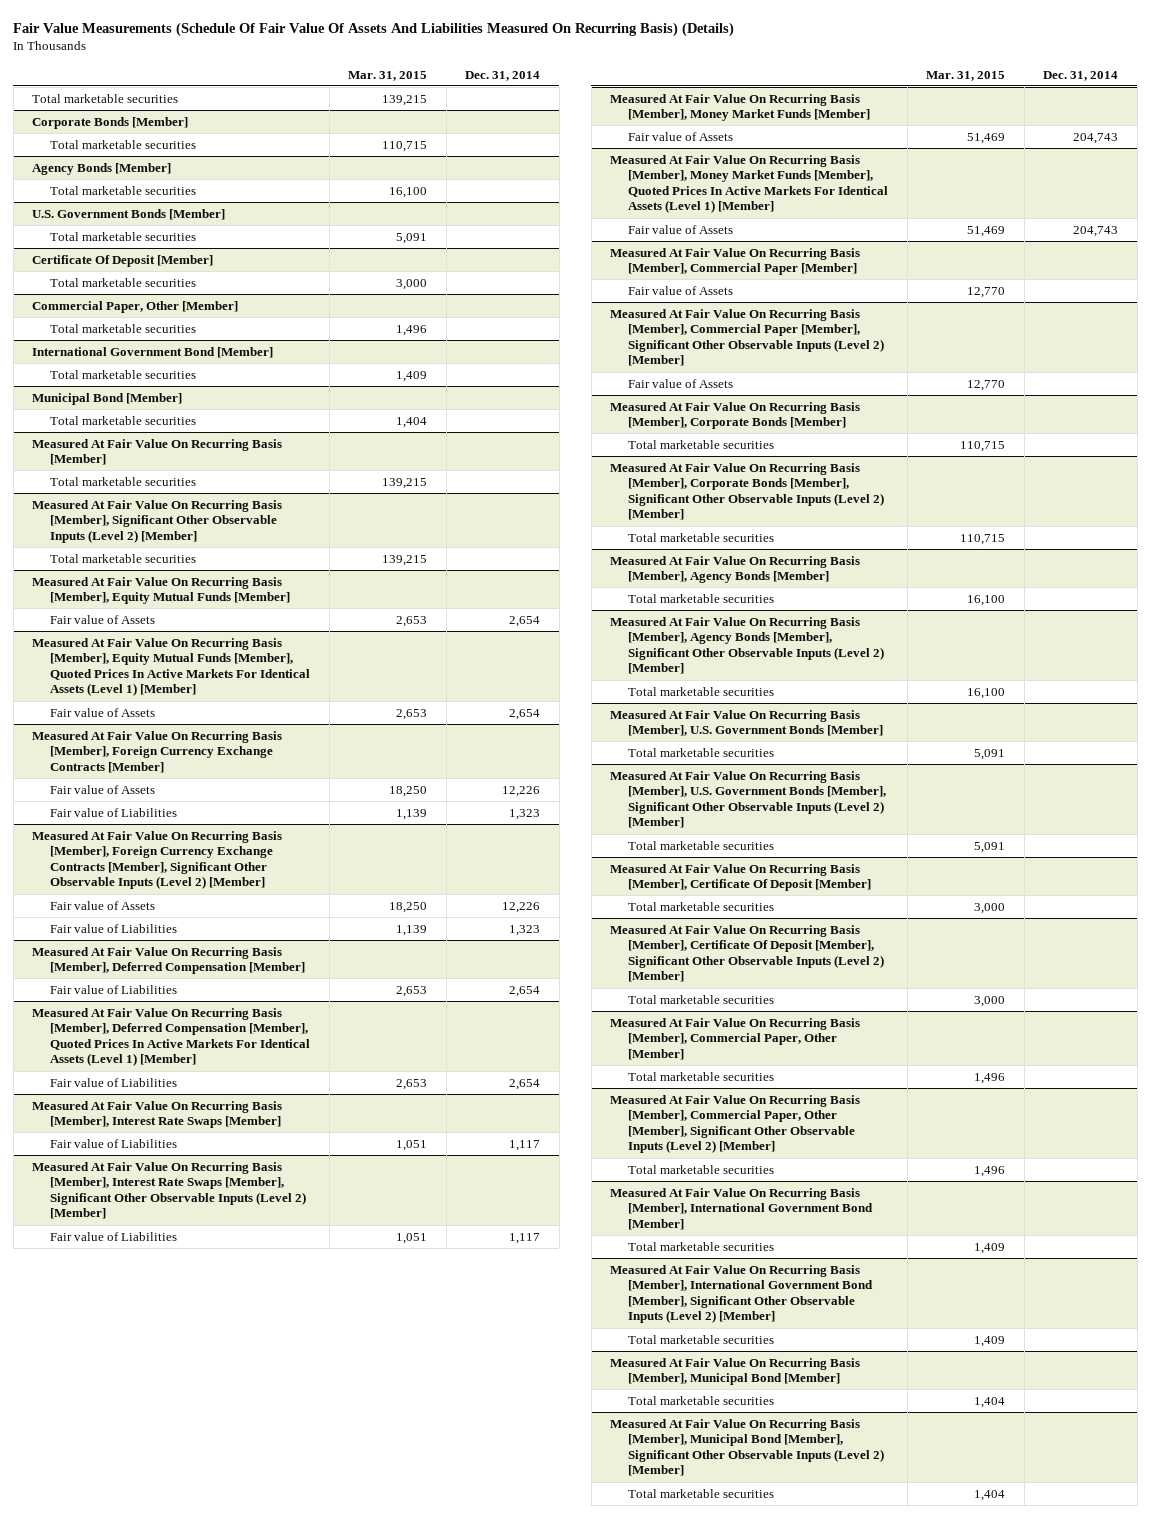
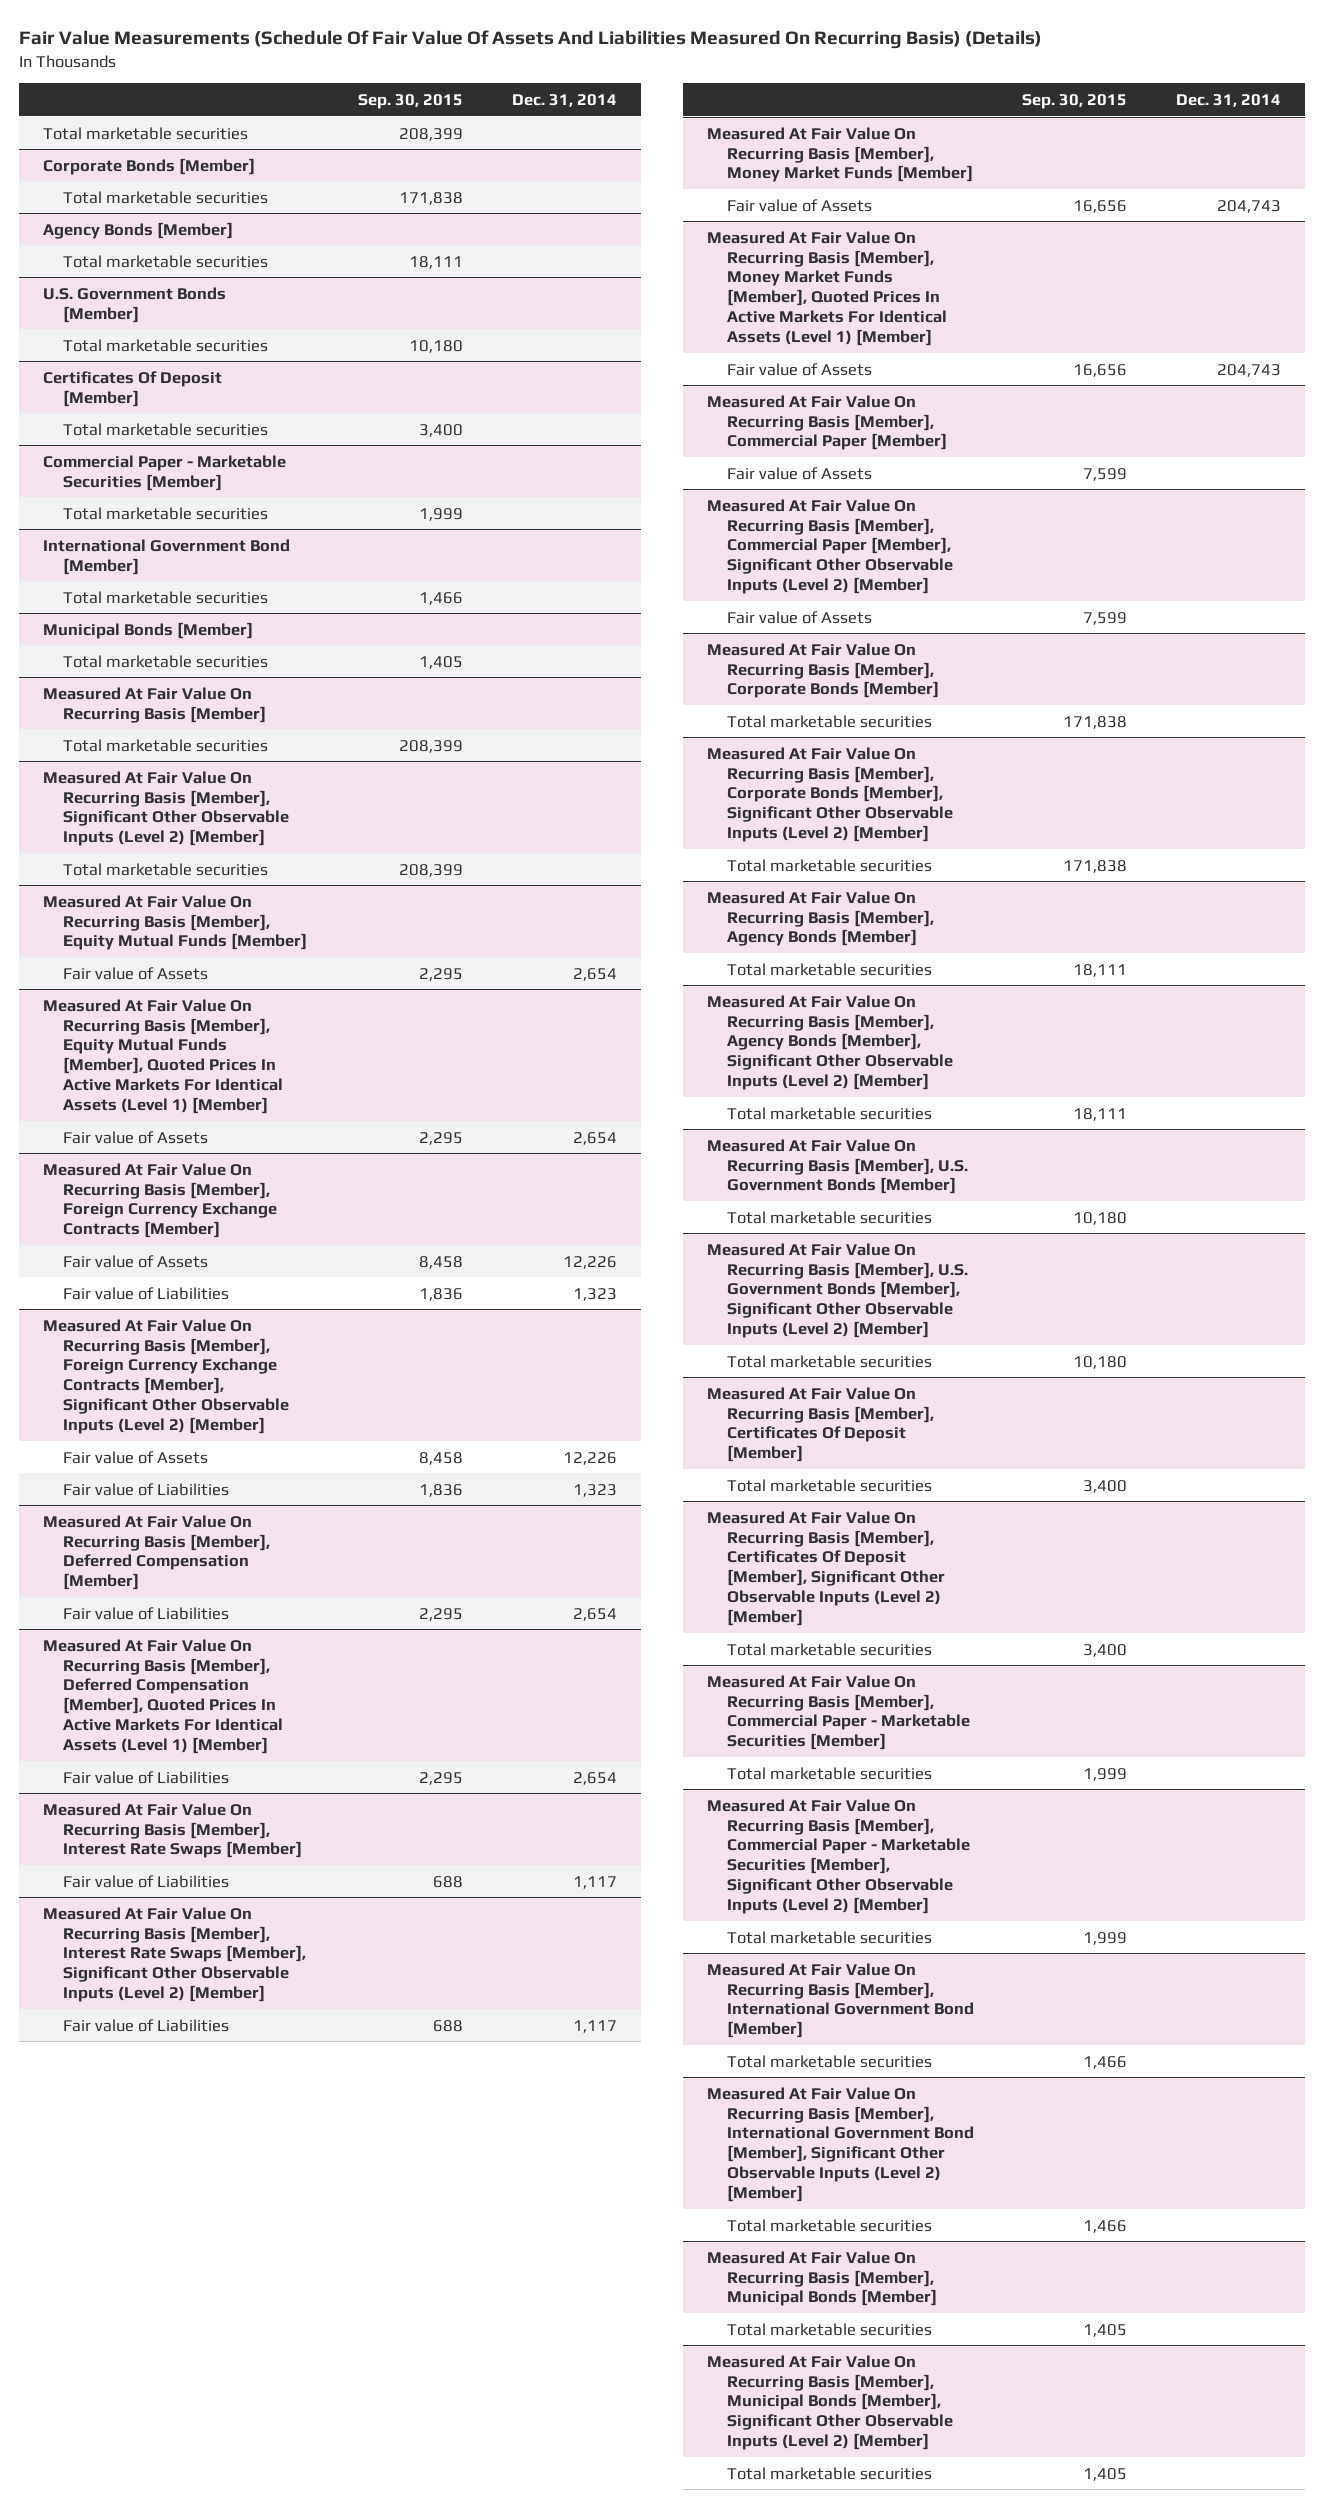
[348,70,428,81] Mar. 31, 2015 -> none
none -> [358,93,464,109] Sep. 30, 2015
[32,254,214,267] Certificate Of Deposit [Member] -> [42,370,222,407] Certificates Of Deposit [Member]
[32,300,239,313] Commercial Paper, Other [Member] -> [42,454,286,491] Commercial Paper - Marketable Securities [Member]
[32,392,183,405] Municipal Bond [Member] -> [42,621,253,639] Municipal Bonds [Member]
[610,863,872,892] Measured At Fair Value On Recurring Basis [Member], Certificate Of Deposit [Member] -> [706,1386,934,1463] Measured At Fair Value On Recurring Basis [Member], Certificates Of Deposit [Member]
[610,924,885,983] Measured At Fair Value On Recurring Basis [Member], Certificate Of Deposit [Member], Significant Other Observable Inputs (Level 2) [Member] -> [706,1510,945,1627] Measured At Fair Value On Recurring Basis [Member], Certificates Of Deposit [Member], Significant Other Observable Inputs (Level 2) [Member]
[610,1017,861,1060] Measured At Fair Value On Recurring Basis [Member], Commercial Paper, Other [Member] -> [706,1674,970,1751] Measured At Fair Value On Recurring Basis [Member], Commercial Paper - Marketable Securities [Member]
[610,1094,861,1154] Measured At Fair Value On Recurring Basis [Member], Commercial Paper, Other [Member], Significant Other Observable Inputs (Level 2) [Member] -> [706,1798,970,1915] Measured At Fair Value On Recurring Basis [Member], Commercial Paper - Marketable Securities [Member], Significant Other Observable Inputs (Level 2) [Member]
[610,1357,861,1386] Measured At Fair Value On Recurring Basis [Member], Municipal Bond [Member] -> [706,2250,937,2307] Measured At Fair Value On Recurring Basis [Member], Municipal Bonds [Member]
[610,1418,885,1477] Measured At Fair Value On Recurring Basis [Member], Municipal Bond [Member], Significant Other Observable Inputs (Level 2) [Member] -> [706,2354,953,2451] Measured At Fair Value On Recurring Basis [Member], Municipal Bonds [Member], Significant Other Observable Inputs (Level 2) [Member]

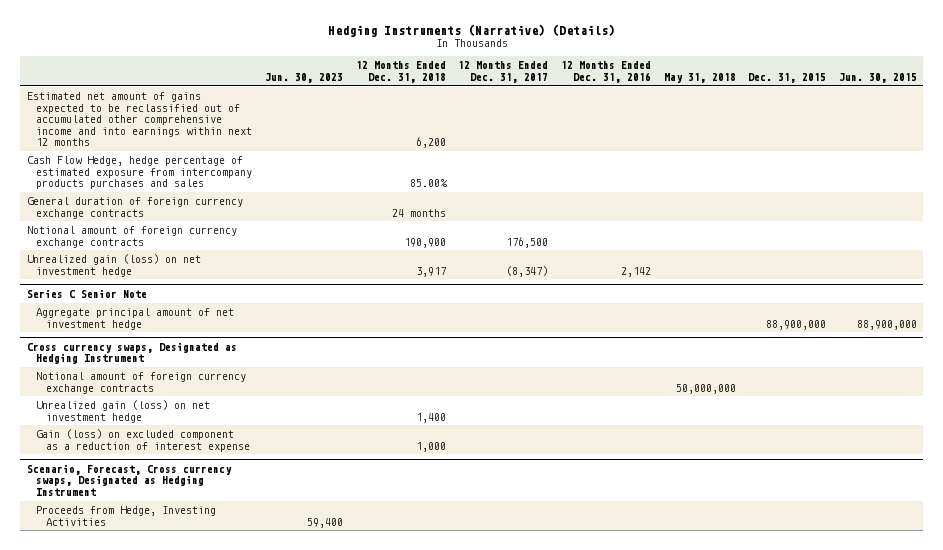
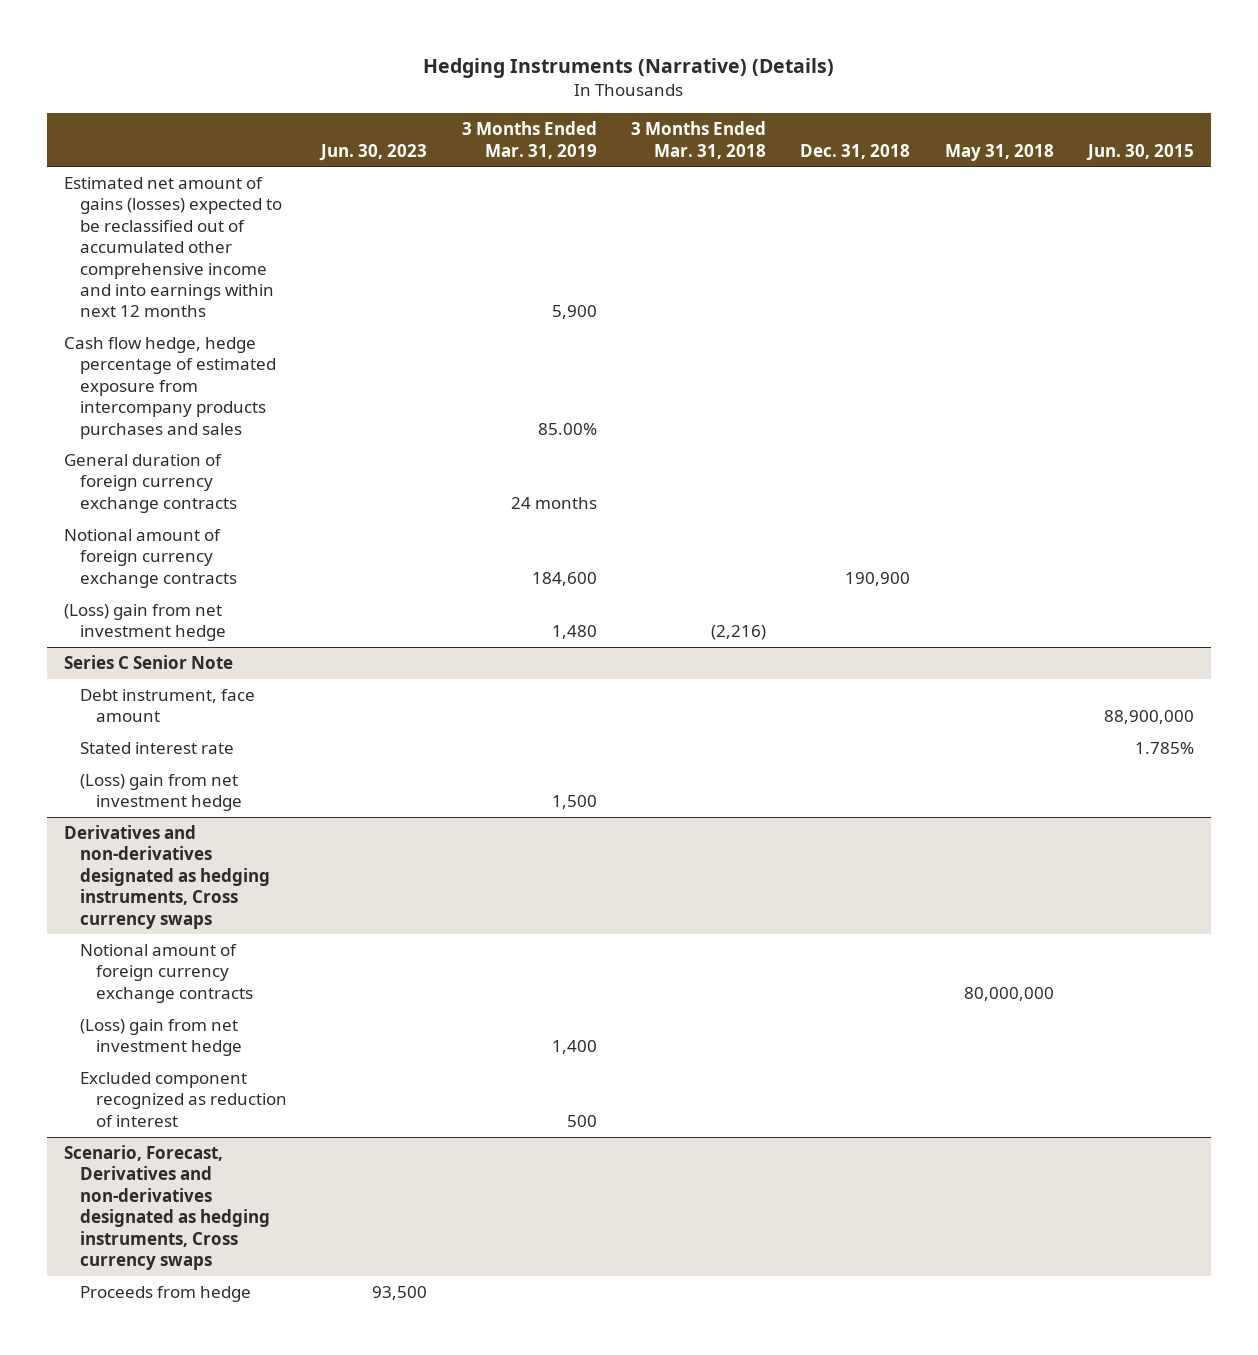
[355,61,446,83] 12 Months Ended Dec. 31, 2018 -> none
[458,61,549,83] 12 Months Ended Dec. 31, 2017 -> none
[560,61,651,83] 12 Months Ended Dec. 31, 2016 -> none
[748,72,827,83] Dec. 31, 2015 -> none
none -> [461,121,597,159] 3 Months Ended Mar. 31, 2019
none -> [630,121,766,159] 3 Months Ended Mar. 31, 2018
none -> [800,143,911,159] Dec. 31, 2018
[26,92,253,147] Estimated net amount of gains expected to be reclassified out of accumulated other comprehensive income and into earnings within next 12 months -> [64,176,283,318] Estimated net amount of gains (losses) expected to be reclassified out of accumulated other comprehensive income and into earnings within next 12 months
[26,156,253,190] Cash Flow Hedge, hedge percentage of estimated exposure from intercompany products purchases and sales -> [64,336,277,439] Cash flow hedge, hedge percentage of estimated exposure from intercompany products purchases and sales
[26,254,201,277] Unrealized gain (loss) on net investment hedge -> [64,603,227,642] (Loss) gain from net investment hedge
[36,308,235,330] Aggregate principal amount of net investment hedge -> [80,688,256,723] Debt instrument, face amount
none -> [80,741,235,754] Stated interest rate
none -> [80,773,242,812] (Loss) gain from net investment hedge
[26,341,237,365] Cross currency swaps, Designated as Hedging Instrument -> [64,824,271,929] Derivatives and non-derivatives designated as hedging instruments, Cross currency swaps
[675,383,736,394] 50,000,000 -> [963,986,1054,1001] 80,000,000
[36,400,211,423] Unrealized gain (loss) on net investment hedge -> [80,1018,242,1057] (Loss) gain from net investment hedge
[36,429,250,452] Gain (loss) on excluded component as a reduction of interest expense -> [80,1071,287,1127] Excluded component recognized as reduction of interest
[26,463,232,496] Scenario, Forecast, Cross currency swaps, Designated as Hedging Instrument -> [64,1144,271,1270] Scenario, Forecast, Derivatives and non-derivatives designated as hedging instruments, Cross currency swaps
[36,506,217,526] Proceeds from Hedge, Investing Activities -> [80,1285,252,1302] Proceeds from hedge
[306,517,343,528] 59,400 -> [372,1285,428,1300] 93,500

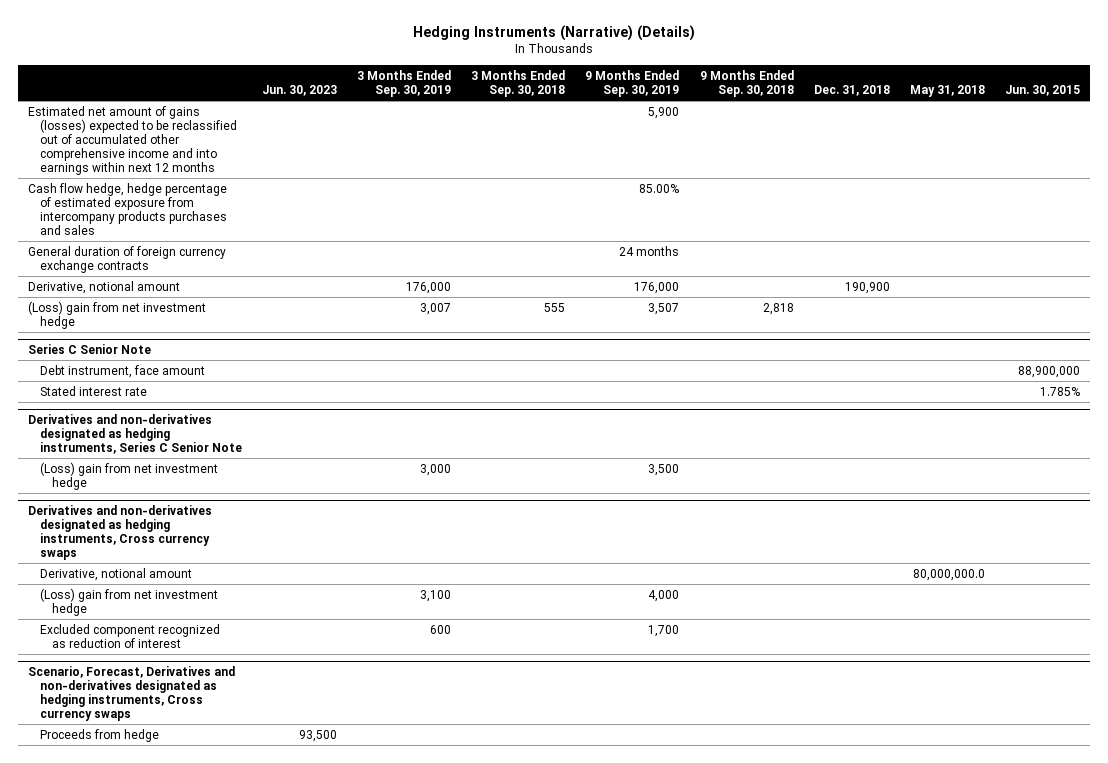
[461,121,597,159] 3 Months Ended Mar. 31, 2019 -> none
[630,121,766,159] 3 Months Ended Mar. 31, 2018 -> none
none -> [357,69,452,97] 3 Months Ended Sep. 30, 2019
none -> [471,69,566,97] 3 Months Ended Sep. 30, 2018
none -> [585,69,680,97] 9 Months Ended Sep. 30, 2019
none -> [699,69,794,97] 9 Months Ended Sep. 30, 2018
[64,528,238,588] Notional amount of foreign currency exchange contracts -> [27,280,180,294] Derivative, notional amount
[80,773,242,812] (Loss) gain from net investment hedge -> none
none -> [27,413,243,455] Derivatives and non-derivatives designated as hedging instruments, Series C Senior Note
none -> [40,461,219,490] (Loss) gain from net investment hedge
[80,943,253,1003] Notional amount of foreign currency exchange contracts -> none
none -> [40,567,193,581] Derivative, notional amount

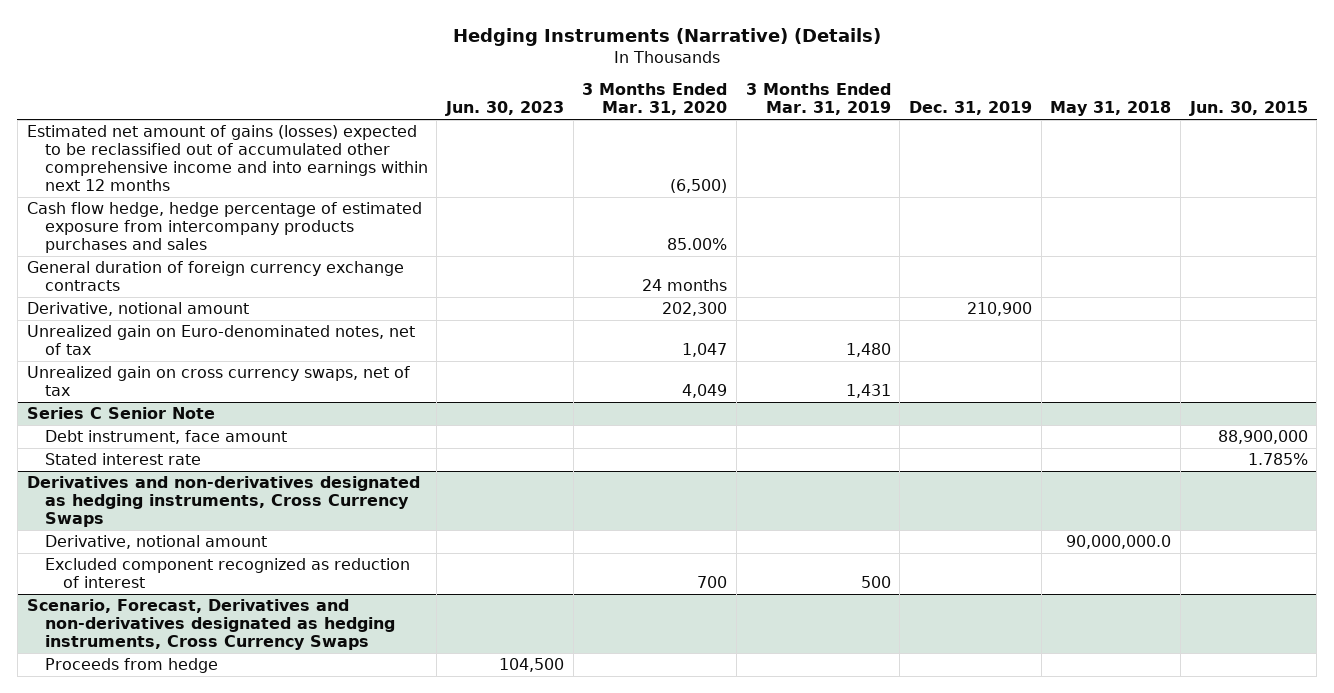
[357,69,452,97] 3 Months Ended Sep. 30, 2019 -> none
[471,69,566,97] 3 Months Ended Sep. 30, 2018 -> none
[585,69,680,97] 9 Months Ended Sep. 30, 2019 -> none
[699,69,794,97] 9 Months Ended Sep. 30, 2018 -> none
[813,84,890,96] Dec. 31, 2018 -> none
none -> [582,83,728,116] 3 Months Ended Mar. 31, 2020
none -> [745,83,891,116] 3 Months Ended Mar. 31, 2019
none -> [908,101,1032,116] Dec. 31, 2019
[27,300,206,329] (Loss) gain from net investment hedge -> none
none -> [26,325,415,356] Unrealized gain on Euro-denominated notes, net of tax
none -> [26,366,410,397] Unrealized gain on cross currency swaps, net of tax
[27,413,243,455] Derivatives and non-derivatives designated as hedging instruments, Series C Senior Note -> none
[40,461,219,490] (Loss) gain from net investment hedge -> none
[40,587,219,616] (Loss) gain from net investment hedge -> none
[27,504,212,561] Derivatives and non-derivatives designated as hedging instruments, Cross currency swaps -> [26,476,420,528] Derivatives and non-derivatives designated as hedging instruments, Cross Currency Swaps
[912,568,985,581] 80,000,000.0 -> [1066,535,1172,550] 90,000,000.0
[27,665,235,722] Scenario, Forecast, Derivatives and non-derivatives designated as hedging instruments, Cross currency swaps -> [26,599,395,651] Scenario, Forecast, Derivatives and non-derivatives designated as hedging instruments, Cross Currency Swaps
[299,729,338,742] 93,500 -> [498,658,564,673] 104,500

